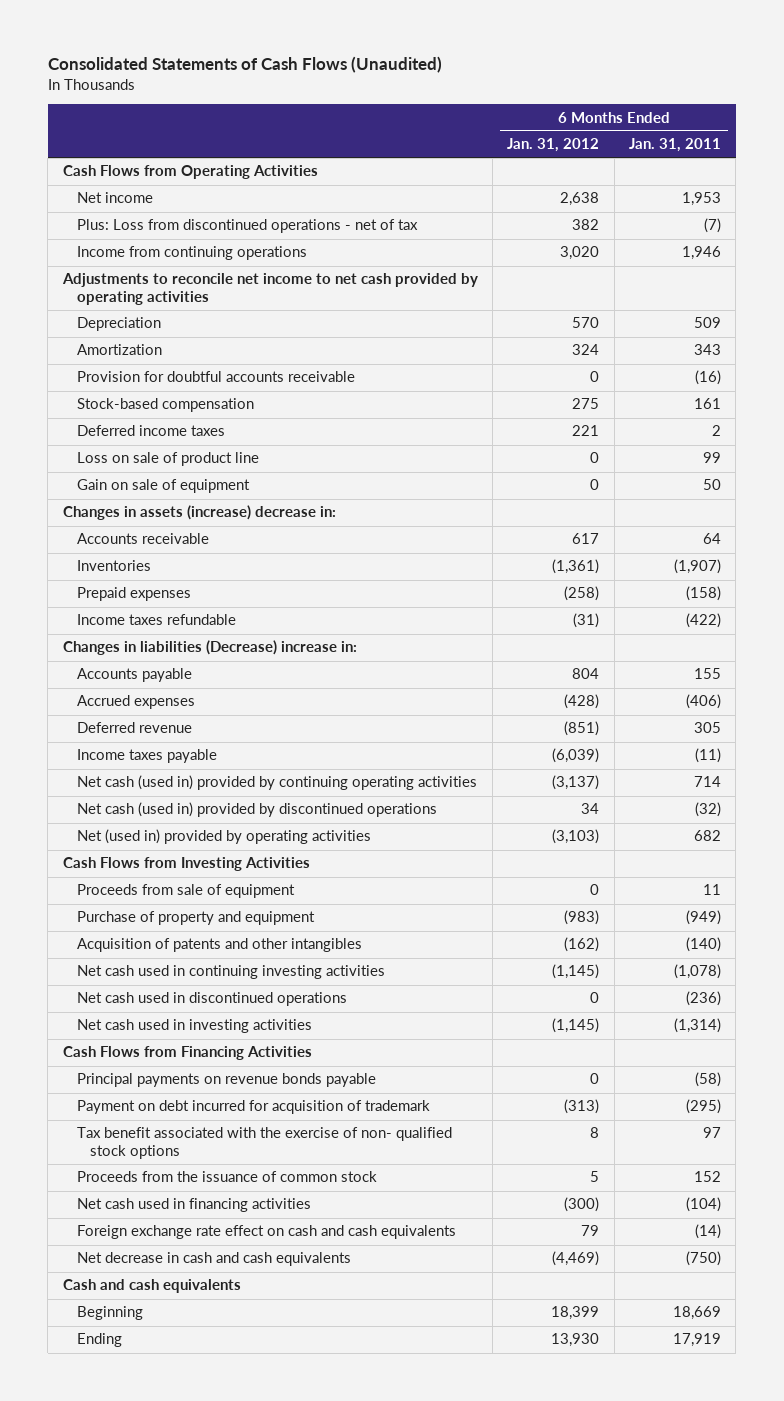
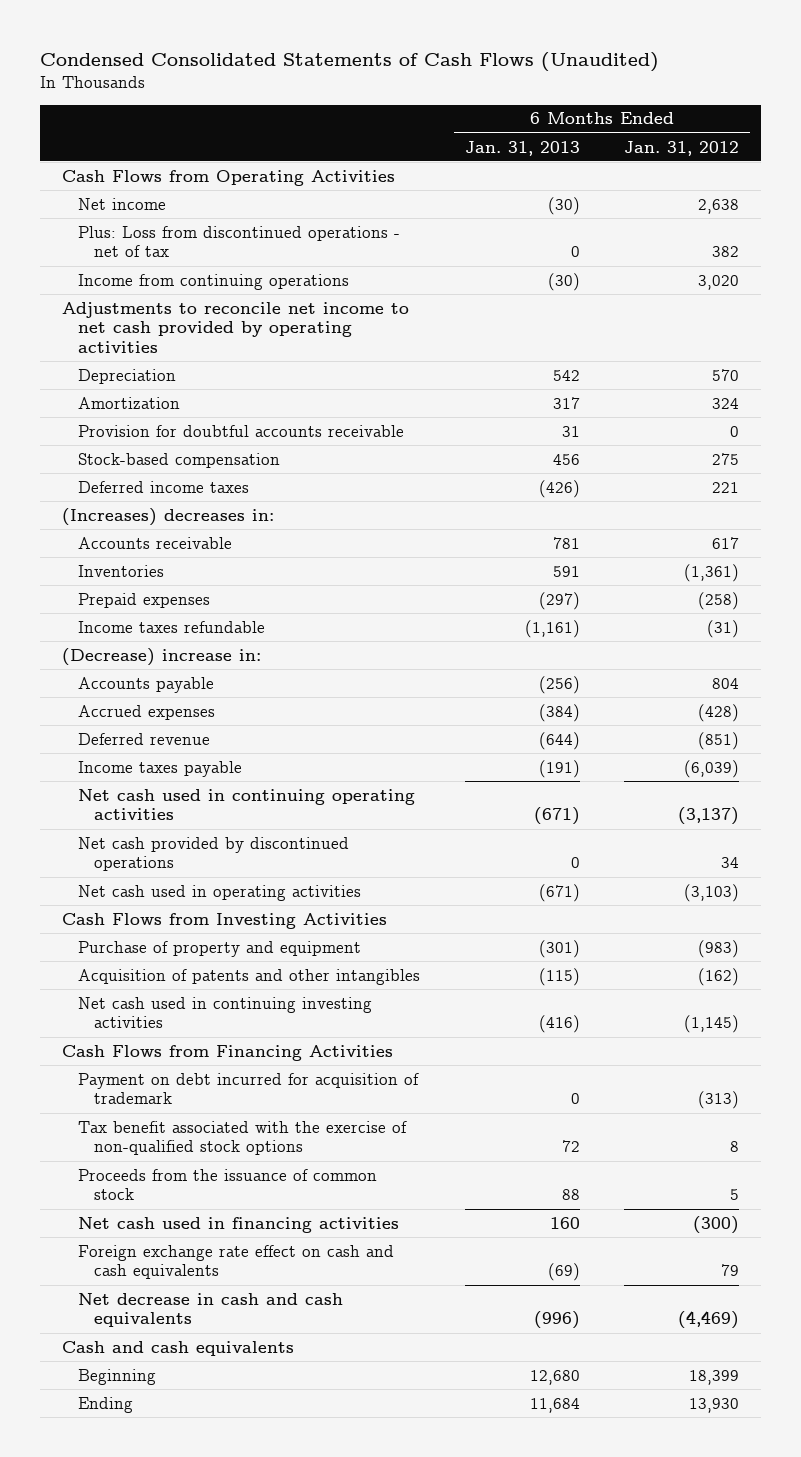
[47,56,442,74] Consolidated Statements of Cash Flows (Unaudited) -> [39,51,659,72] Condensed Consolidated Statements of Cash Flows (Unaudited)
[629,138,722,153] Jan. 31, 2011 -> none
none -> [464,140,580,156] Jan. 31, 2013
[76,452,259,467] Loss on sale of product line -> none
[76,479,250,494] Gain on sale of equipment -> none
[62,505,336,521] Changes in assets (increase) decrease in: -> [62,507,275,526] (Increases) decreases in:
[62,640,357,656] Changes in liabilities (Decrease) increase in: -> [62,647,262,666] (Decrease) increase in:
[76,775,477,791] Net cash (used in) provided by continuing operating activities -> [78,788,416,821] Net cash used in continuing operating activities
[76,802,437,818] Net cash (used in) provided by discontinued operations -> [78,836,350,872] Net cash provided by discontinued operations
[76,829,371,845] Net (used in) provided by operating activities -> [78,884,362,901] Net cash used in operating activities
[76,884,295,899] Proceeds from sale of equipment -> none
[76,992,347,1007] Net cash used in discontinued operations -> none
[76,1019,312,1034] Net cash used in investing activities -> none
[76,1073,376,1088] Principal payments on revenue bonds payable -> none
[76,1127,452,1159] Tax benefit associated with the exercise of non- qualified stock options -> [78,1120,408,1156] Tax benefit associated with the exercise of non-qualified stock options

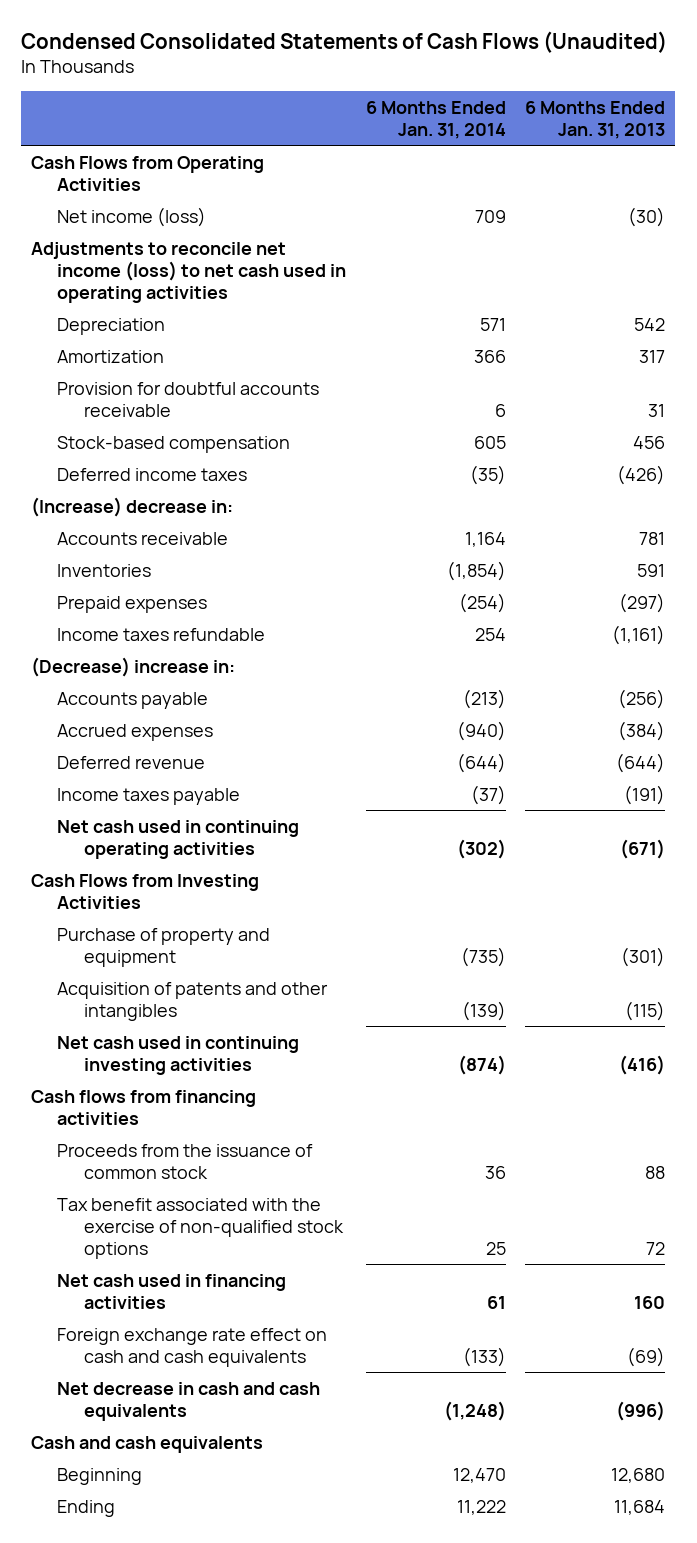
[624,140,740,156] Jan. 31, 2012 -> none
none -> [365,100,506,139] 6 Months Ended Jan. 31, 2014
[78,225,401,258] Plus: Loss from discontinued operations - net of tax -> none
[78,273,350,290] Income from continuing operations -> none
[78,197,167,210] Net income -> [57,206,207,227] Net income (loss)
[62,301,410,354] Adjustments to reconcile net income to net cash provided by operating activities -> [31,241,347,303] Adjustments to reconcile net income (loss) to net cash used in operating activities
[62,507,275,526] (Increases) decreases in: -> [31,496,234,517] (Increase) decrease in:
[78,836,350,872] Net cash provided by discontinued operations -> none
[78,884,362,901] Net cash used in operating activities -> none
[78,1072,420,1105] Payment on debt incurred for acquisition of trademark -> none
[62,1044,394,1061] Cash Flows from Financing Activities -> [31,1089,257,1125] Cash flows from financing activities
[78,1120,408,1156] Tax benefit associated with the exercise of non-qualified stock options -> [57,1197,344,1259] Tax benefit associated with the exercise of non-qualified stock options

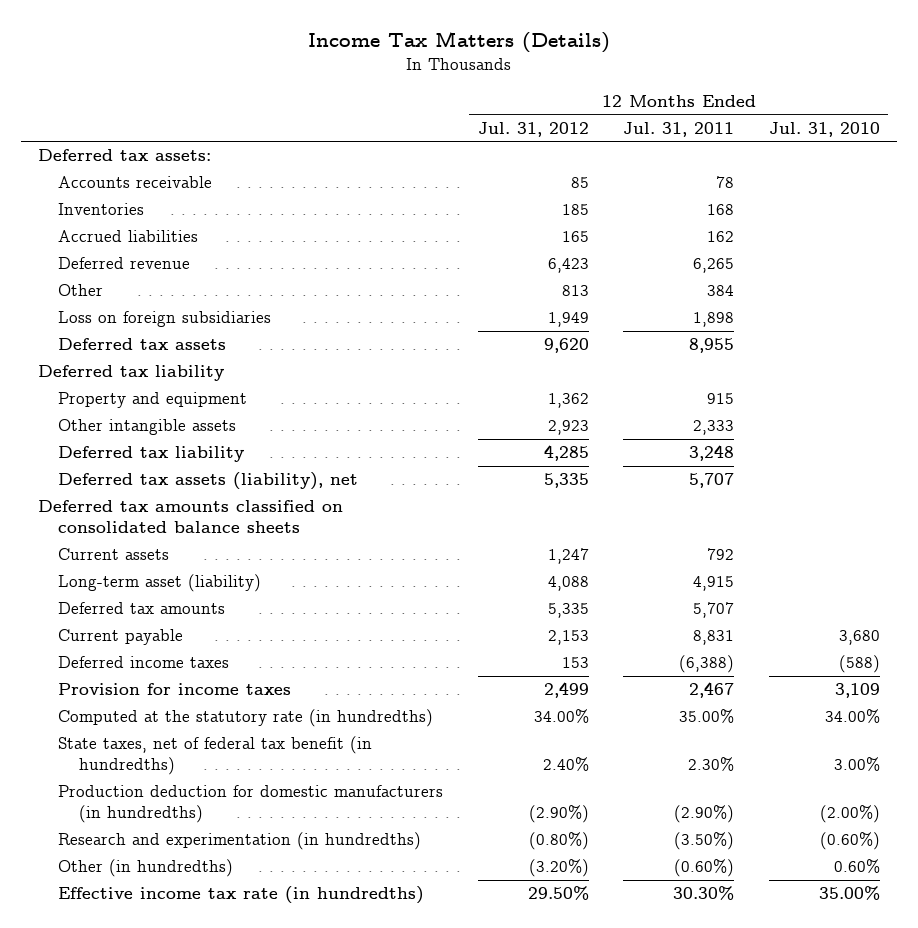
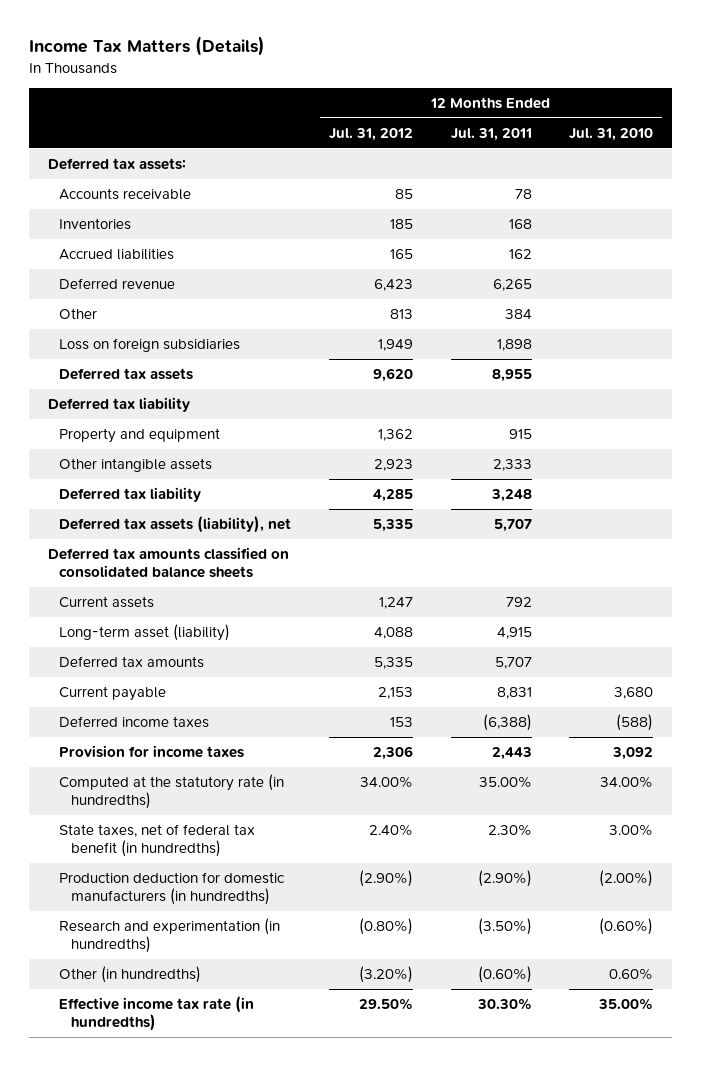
[543,682,589,699] 2,499 -> [372,746,413,761] 2,306
[689,682,735,699] 2,467 -> [491,747,532,761] 2,443
[834,683,880,699] 3,109 -> [612,747,654,761] 3,092

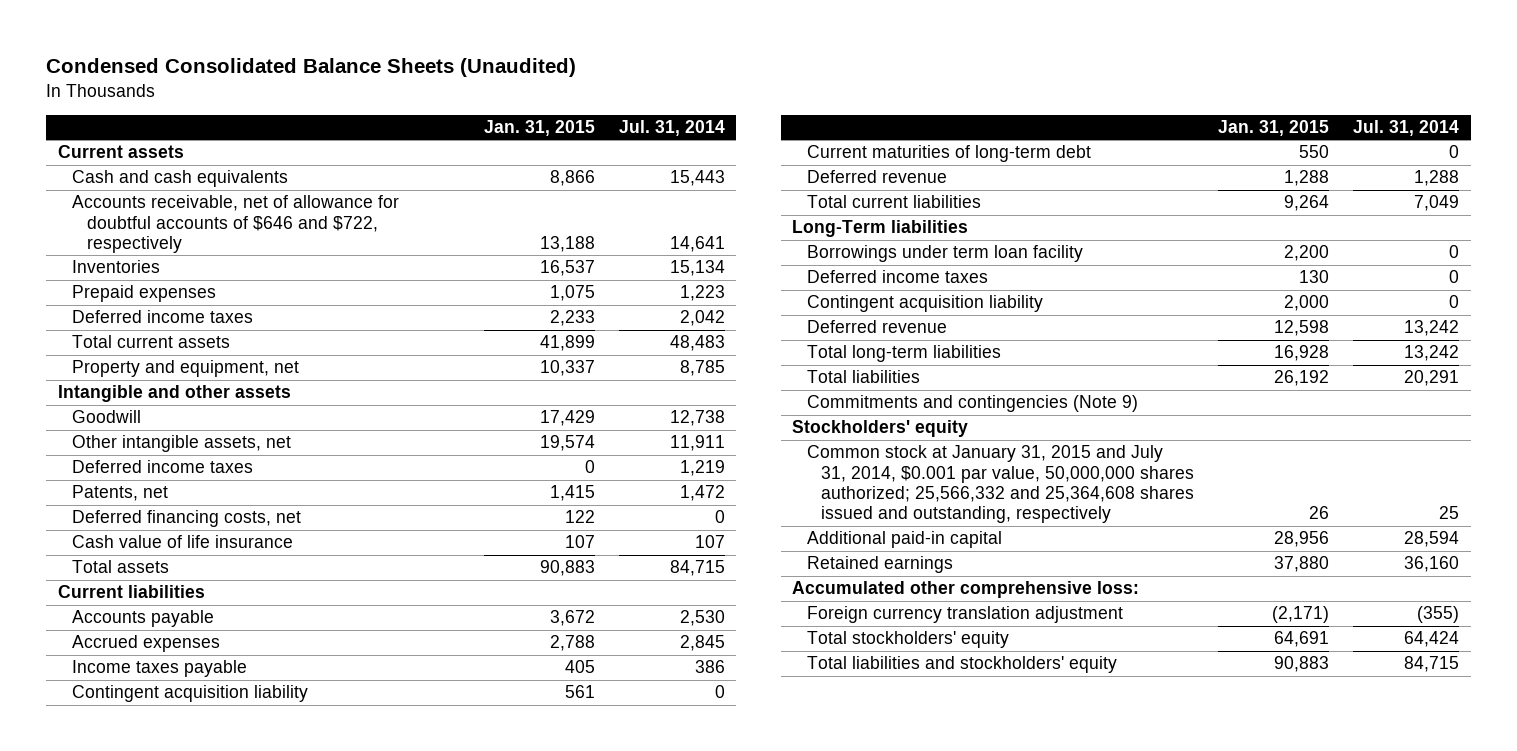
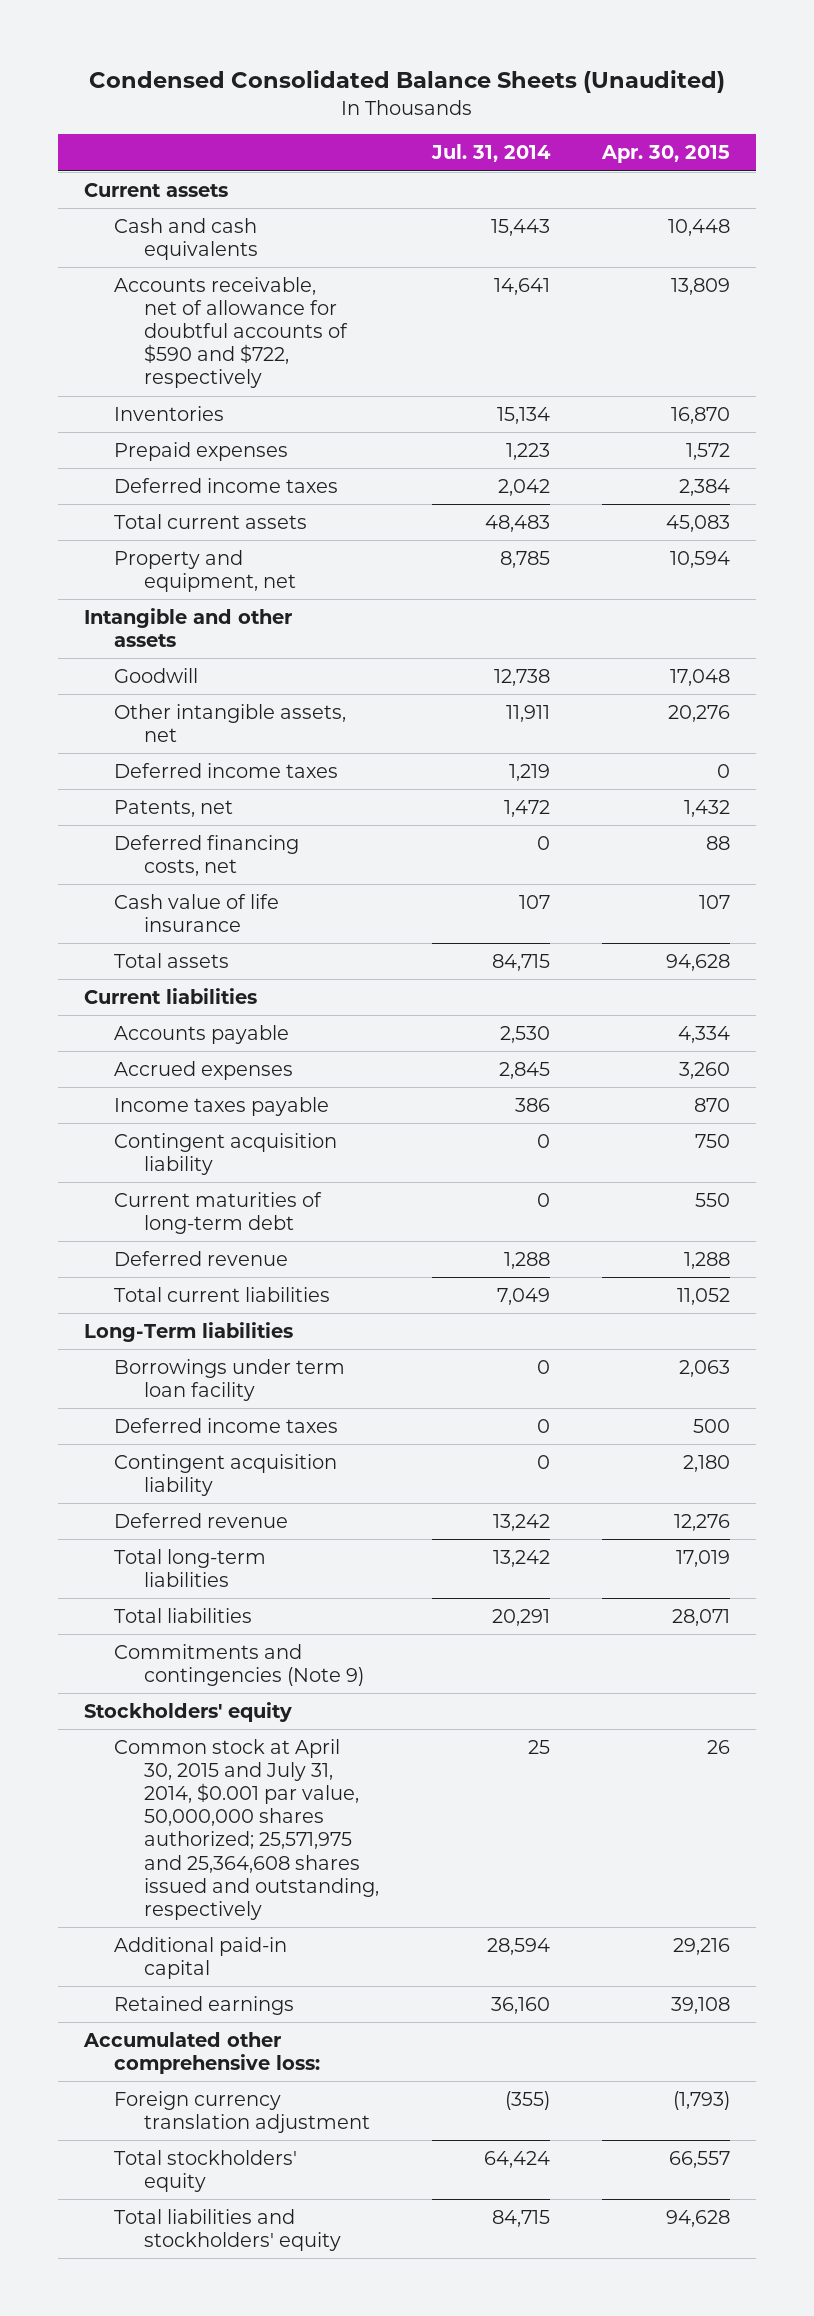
[483,120,595,137] Jan. 31, 2015 -> none
none -> [601,145,731,164] Apr. 30, 2015
[72,195,400,254] Accounts receivable, net of allowance for doubtful accounts of $646 and $722, respectively -> [113,276,349,389] Accounts receivable, net of allowance for doubtful accounts of $590 and $722, respectively
[806,445,1195,524] Common stock at January 31, 2015 and July 31, 2014, $0.001 par value, 50,000,000 shares authorized; 25,566,332 and 25,364,608 shares issued and outstanding, respectively -> [113,1738,380,1920] Common stock at April 30, 2015 and July 31, 2014, $0.001 par value, 50,000,000 shares authorized; 25,571,975 and 25,364,608 shares issued and outstanding, respectively

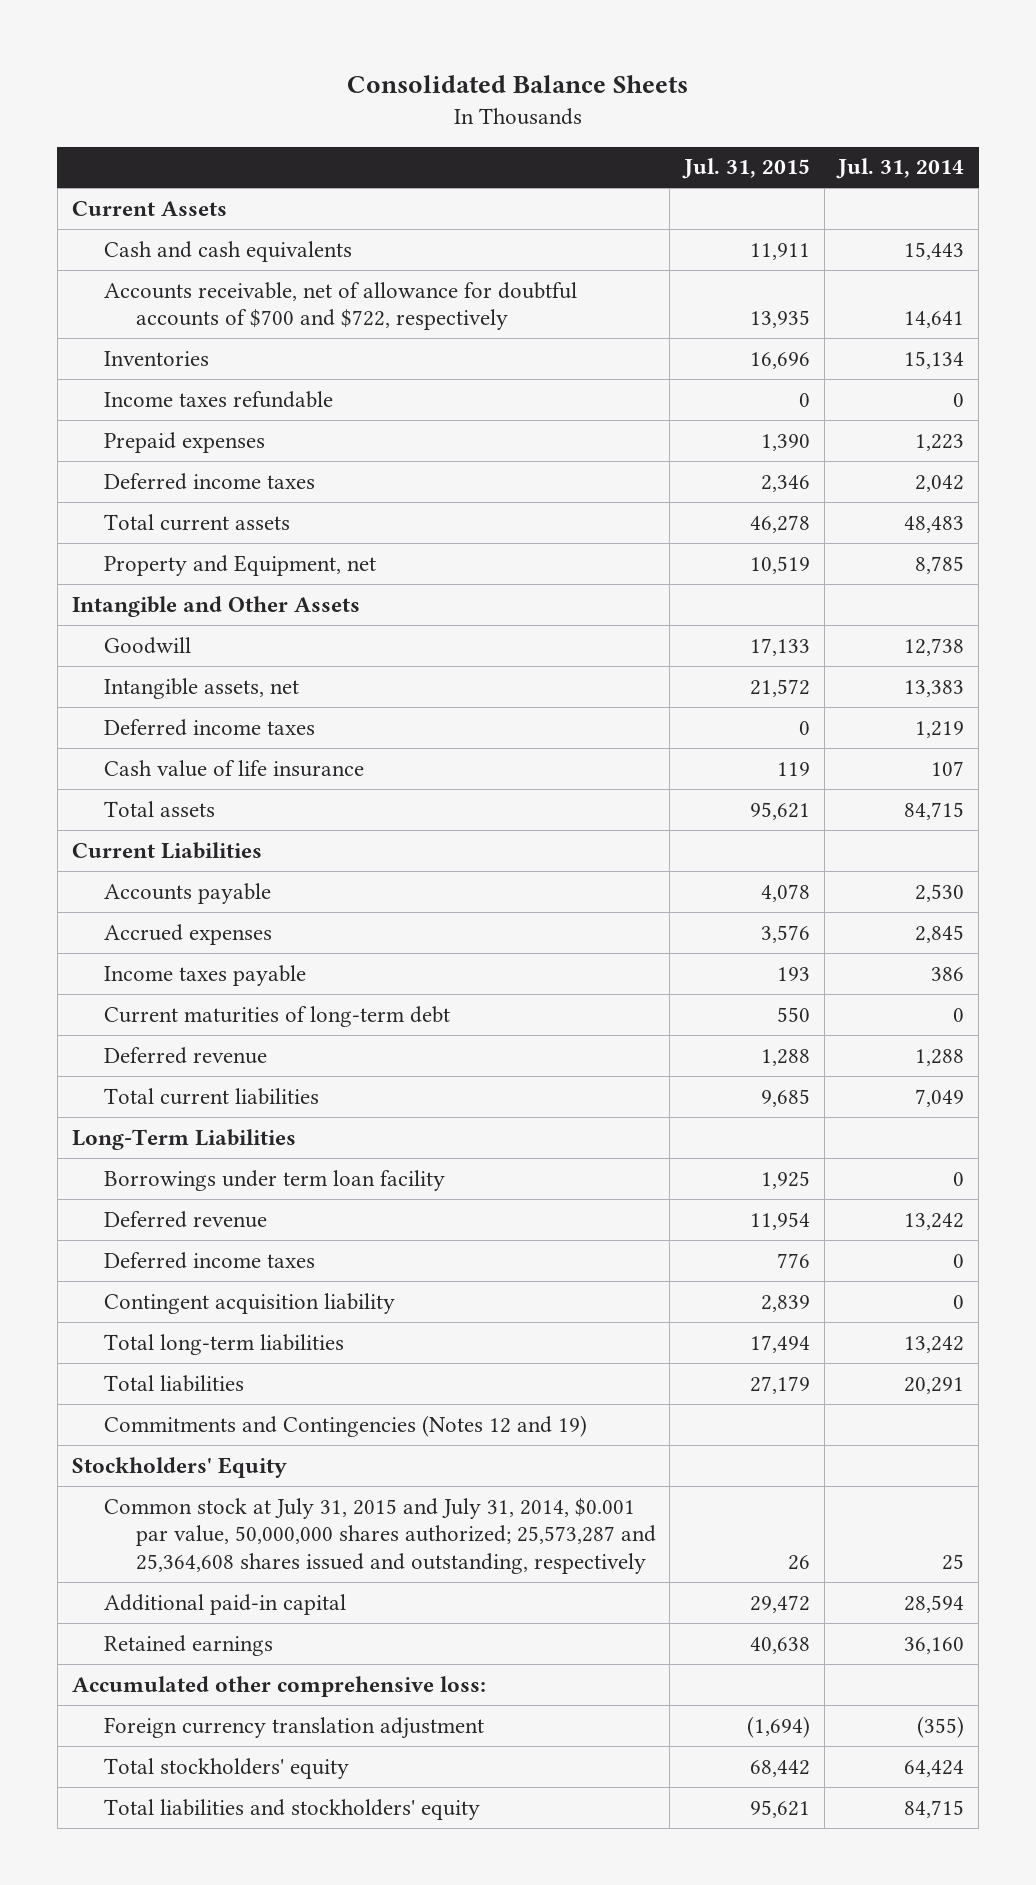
[88,70,725,94] Condensed Consolidated Balance Sheets (Unaudited) -> [346,74,688,93] Consolidated Balance Sheets
[601,145,731,164] Apr. 30, 2015 -> none
none -> [681,158,810,180] Jul. 31, 2015
[83,182,228,197] Current assets -> [71,200,227,216] Current Assets
[113,276,349,389] Accounts receivable, net of allowance for doubtful accounts of $590 and $722, respectively -> [103,281,577,331] Accounts receivable, net of allowance for doubtful accounts of $700 and $722, respectively
none -> [103,390,333,408] Income taxes refundable
[113,549,297,593] Property and equipment, net -> [103,554,376,576] Property and Equipment, net
[83,607,292,648] Intangible and other assets -> [71,595,360,617] Intangible and Other Assets
[113,703,346,743] Other intangible assets, net -> [103,677,299,699] Intangible assets, net
[505,704,550,722] 11,911 -> [904,679,965,697] 13,383
[113,799,233,817] Patents, net -> none
[113,834,299,877] Deferred financing costs, net -> none
[83,987,257,1004] Current liabilities -> [71,841,262,859] Current Liabilities
[113,1132,337,1176] Contingent acquisition liability -> none
[83,1321,293,1342] Long-Term liabilities -> [71,1128,296,1150] Long-Term Liabilities
[113,1512,288,1528] Deferred revenue -> [103,1210,267,1228] Deferred revenue
[113,1643,365,1687] Commitments and contingencies (Note 9) -> [103,1414,587,1437] Commitments and Contingencies (Notes 12 and 19)
[83,1701,292,1722] Stockholders' equity -> [71,1456,287,1478] Stockholders' Equity
[113,1738,380,1920] Common stock at April 30, 2015 and July 31, 2014, $0.001 par value, 50,000,000 shares authorized; 25,571,975 and 25,364,608 shares issued and outstanding, respectively -> [103,1497,656,1575] Common stock at July 31, 2015 and July 31, 2014, $0.001 par value, 50,000,000 shares authorized; 25,573,287 and 25,364,608 shares issued and outstanding, respectively

